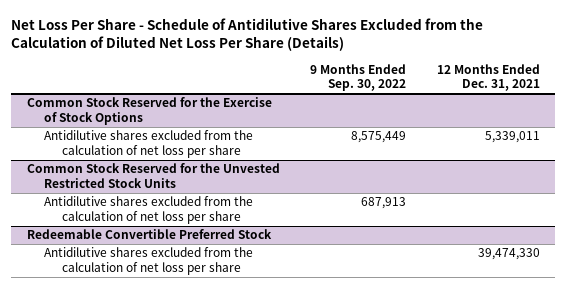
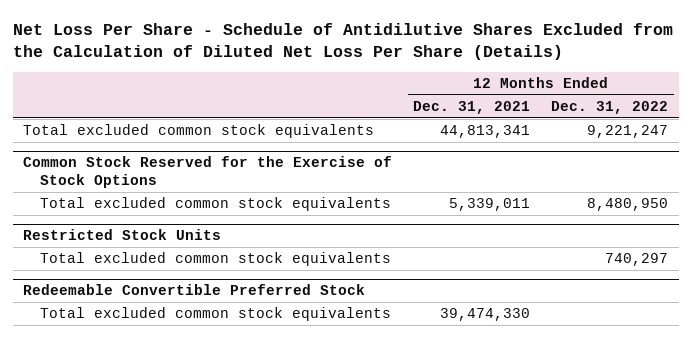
[310,63,407,92] 9 Months Ended Sep. 30, 2022 -> none
none -> [551,101,669,115] Dec. 31, 2022
none -> [23,124,375,139] Total excluded common stock equivalents
[44,130,254,159] Antidilutive shares excluded from the calculation of net loss per share -> [39,197,391,212] Total excluded common stock equivalents
[26,163,280,189] Common Stock Reserved for the Unvested Restricted Stock Units -> [23,229,222,241] Restricted Stock Units
[44,196,254,225] Antidilutive shares excluded from the calculation of net loss per share -> [39,252,391,267] Total excluded common stock equivalents
[44,247,254,276] Antidilutive shares excluded from the calculation of net loss per share -> [39,307,391,322] Total excluded common stock equivalents

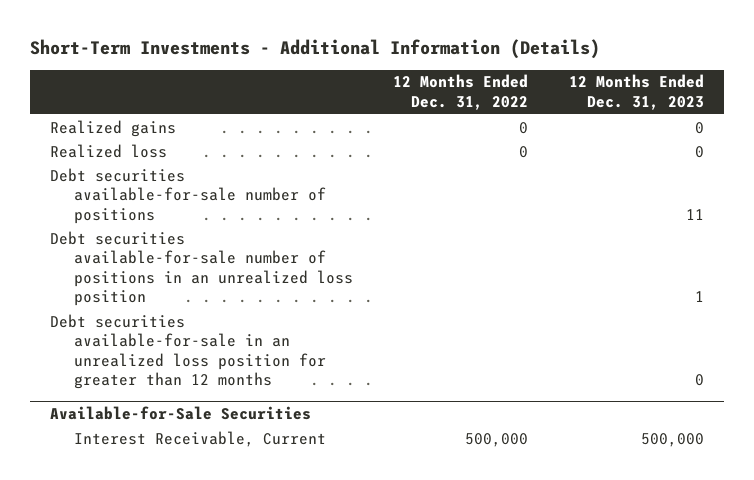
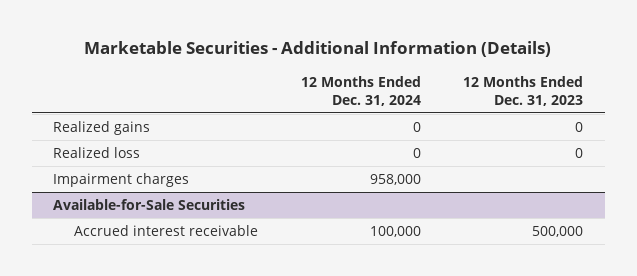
[30,39,601,60] Short-Term Investments - Additional Information (Details) -> [84,41,552,58] Marketable Securities - Additional Information (Details)
[393,74,529,110] 12 Months Ended Dec. 31, 2022 -> none
none -> [300,75,421,106] 12 Months Ended Dec. 31, 2024
[50,167,326,224] Debt securities available-for-sale number of positions -> none
[50,230,353,307] Debt securities available-for-sale number of positions in an unrealized loss position -> none
[50,313,326,390] Debt securities available-for-sale in an unrealized loss position for greater than 12 months -> none
none -> [53,173,190,188] Impairment charges
[73,430,326,447] Interest Receivable, Current -> [74,225,259,237] Accrued interest receivable

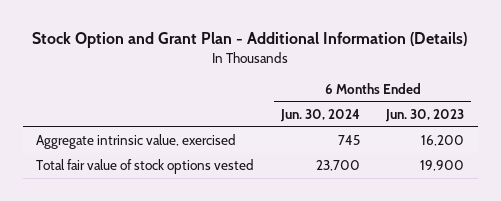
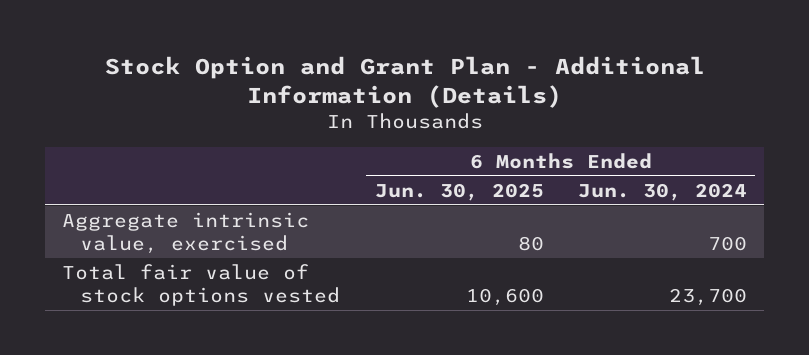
[385,108,465,122] Jun. 30, 2023 -> none
none -> [374,182,544,201] Jun. 30, 2025
[337,135,360,146] 745 -> [707,235,747,251] 700

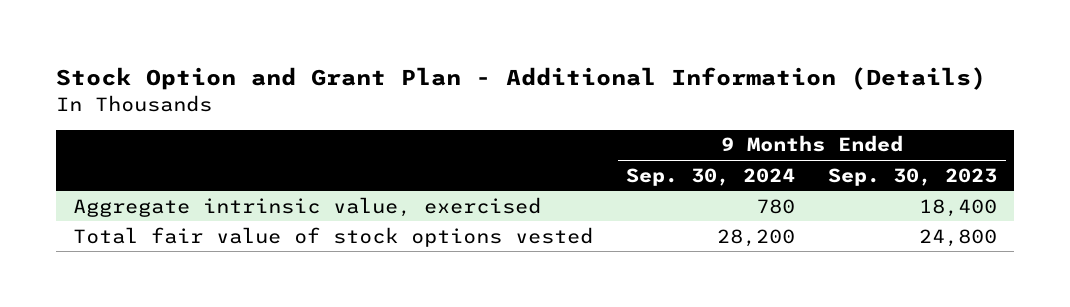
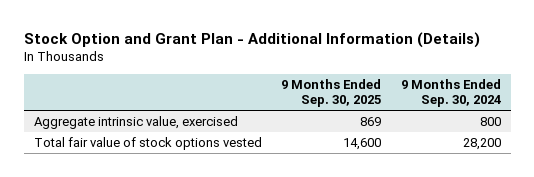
[828,167,998,186] Sep. 30, 2023 -> none
none -> [281,79,382,108] 9 Months Ended Sep. 30, 2025
[756,198,796,214] 780 -> [479,116,501,126] 800

